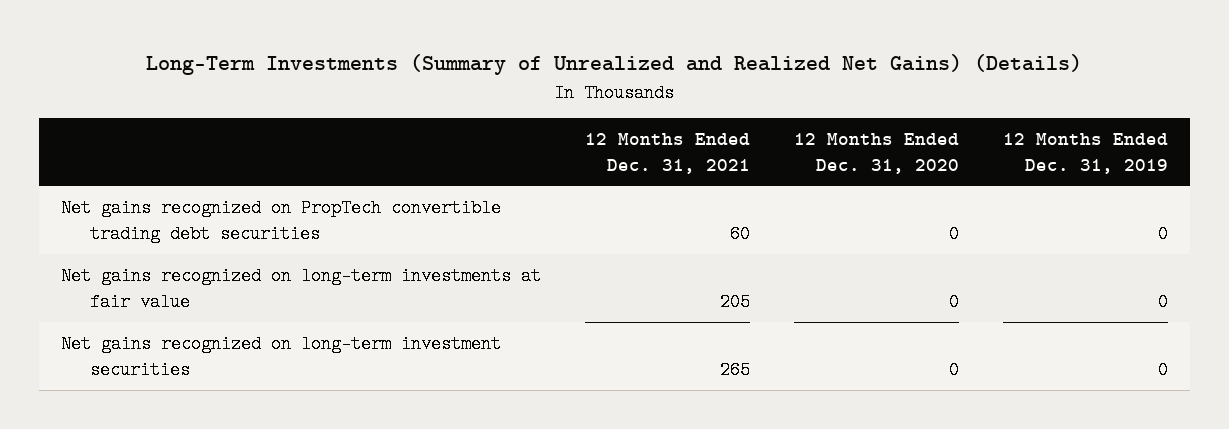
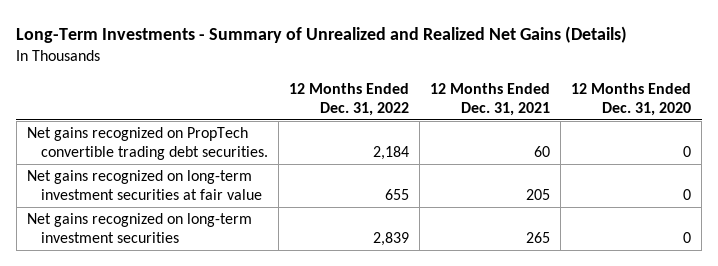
[146,54,1083,76] Long-Term Investments (Summary of Unrealized and Realized Net Gains) (Details) -> [16,26,628,44] Long-Term Investments - Summary of Unrealized and Realized Net Gains (Details)
[1002,132,1168,174] 12 Months Ended Dec. 31, 2019 -> none
none -> [289,82,410,116] 12 Months Ended Dec. 31, 2022
[61,199,502,243] Net gains recognized on PropTech convertible trading debt securities -> [26,126,268,161] Net gains recognized on PropTech convertible trading debt securities.
[61,267,542,311] Net gains recognized on long-term investments at fair value -> [26,169,262,201] Net gains recognized on long-term investment securities at fair value

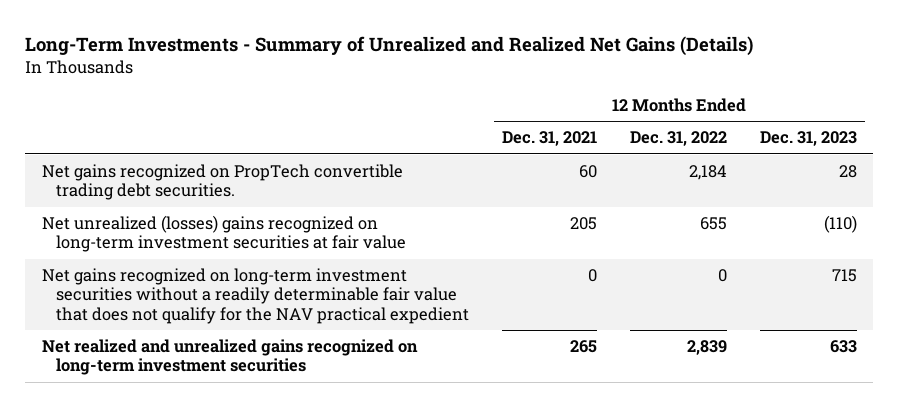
[571,82,692,116] 12 Months Ended Dec. 31, 2020 -> none
none -> [759,131,857,147] Dec. 31, 2023
[26,169,262,201] Net gains recognized on long-term investment securities at fair value -> [41,215,407,253] Net unrealized (losses) gains recognized on long-term investment securities at fair value
none -> [41,268,470,324] Net gains recognized on long-term investment securities without a readily determinable fair value that does not qualify for the NAV practical expedient
[26,212,252,244] Net gains recognized on long-term investment securities -> [41,339,418,376] Net realized and unrealized gains recognized on long-term investment securities

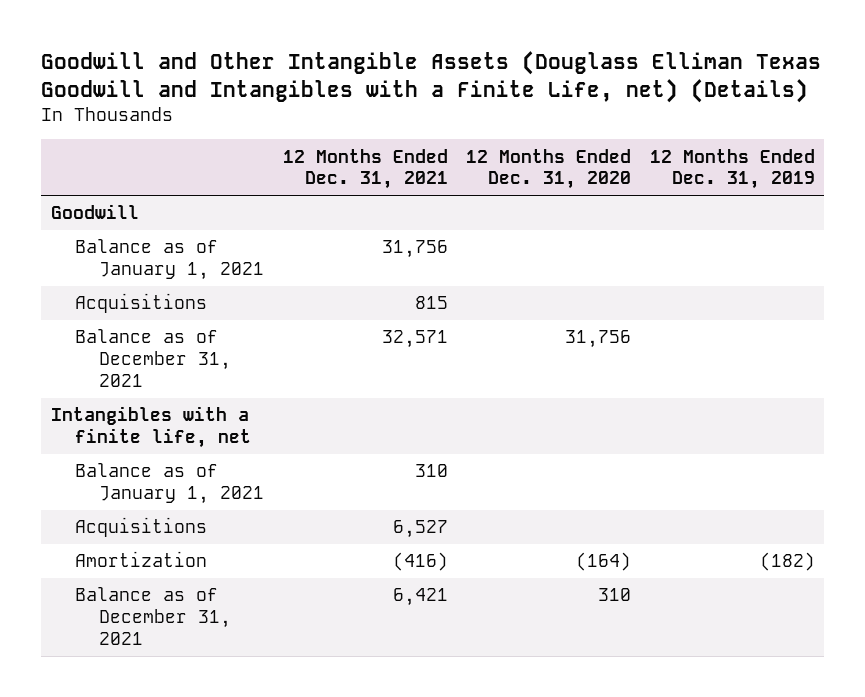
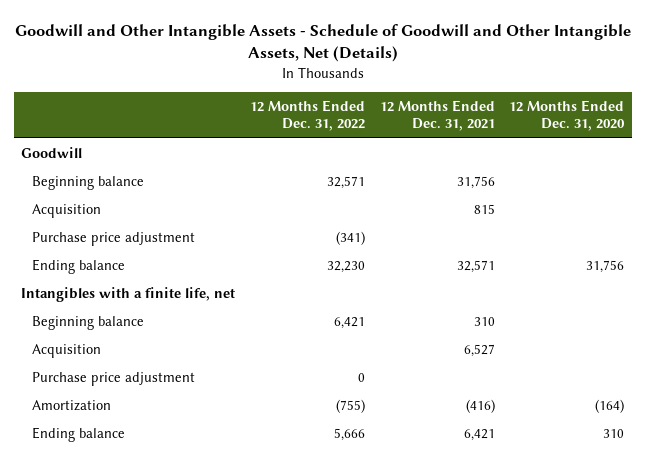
[41,51,822,104] Goodwill and Other Intangible Assets (Douglass Elliman Texas Goodwill and Intangibles with a Finite Life, net) (Details) -> [14,24,631,63] Goodwill and Other Intangible Assets - Schedule of Goodwill and Other Intangible Assets, Net (Details)
[649,148,815,190] 12 Months Ended Dec. 31, 2019 -> none
none -> [249,99,365,132] 12 Months Ended Dec. 31, 2022
[74,239,265,281] Balance as of January 1, 2021 -> [31,175,144,190] Beginning balance
[74,293,207,314] Acquisitions -> [31,203,101,218] Acquisition
none -> [31,231,195,246] Purchase price adjustment
[74,329,232,388] Balance as of December 31, 2021 -> [31,258,125,274] Ending balance
[74,463,265,505] Balance as of January 1, 2021 -> [31,315,144,330] Beginning balance
[74,517,207,538] Acquisitions -> [31,343,101,358] Acquisition
none -> [31,371,195,386] Purchase price adjustment
[74,587,232,646] Balance as of December 31, 2021 -> [31,426,125,442] Ending balance

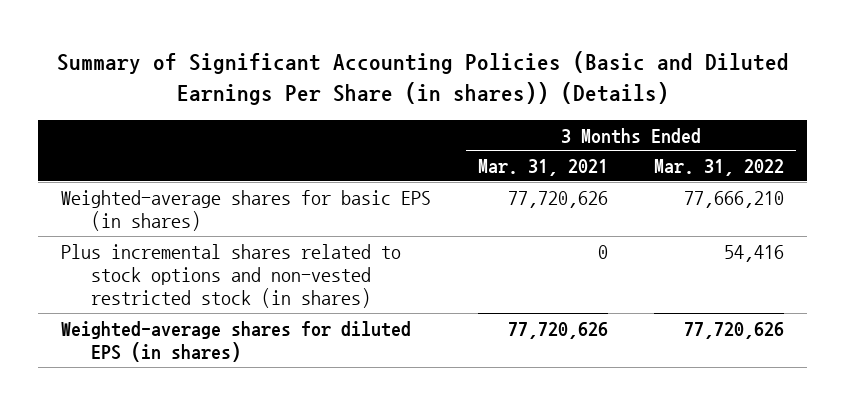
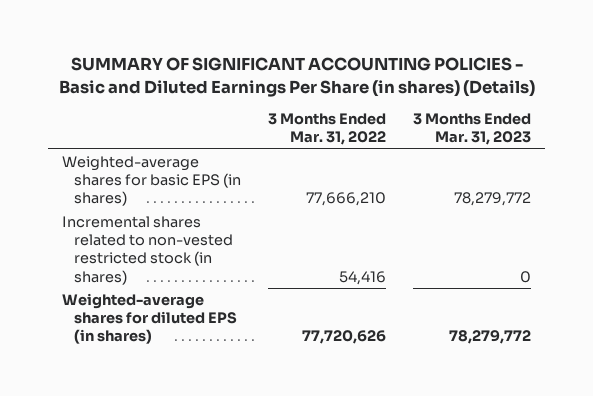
[56,51,789,106] Summary of Significant Accounting Policies (Basic and Diluted Earnings Per Share (in shares)) (Details) -> [58,57,535,97] SUMMARY OF SIGNIFICANT ACCOUNTING POLICIES - Basic and Diluted Earnings Per Share (in shares) (Details)
[477,158,608,176] Mar. 31, 2021 -> none
none -> [413,112,532,146] 3 Months Ended Mar. 31, 2023
[61,243,402,309] Plus incremental shares related to stock options and non-vested restricted stock (in shares) -> [61,215,233,285] Incremental shares related to non-vested restricted stock (in shares)

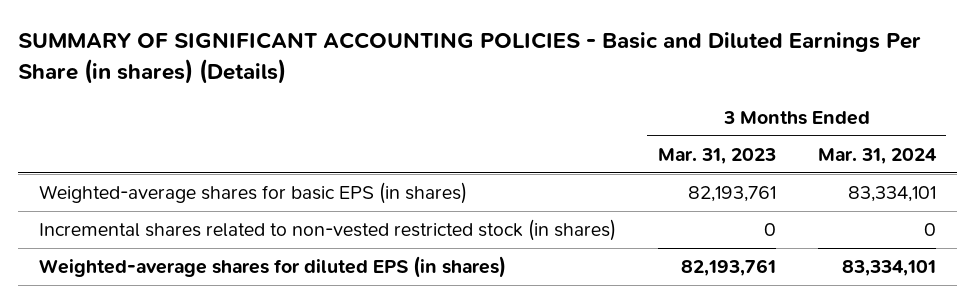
[268,112,387,146] 3 Months Ended Mar. 31, 2022 -> none
none -> [817,147,937,164] Mar. 31, 2024
[454,192,532,207] 78,279,772 -> [687,186,776,203] 82,193,761
[449,330,532,345] 78,279,772 -> [680,259,776,277] 82,193,761

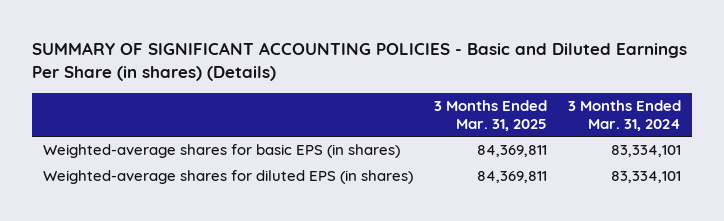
[657,147,776,164] Mar. 31, 2023 -> none
none -> [433,100,547,131] 3 Months Ended Mar. 31, 2025
[38,219,616,242] Incremental shares related to non-vested restricted stock (in shares) -> none

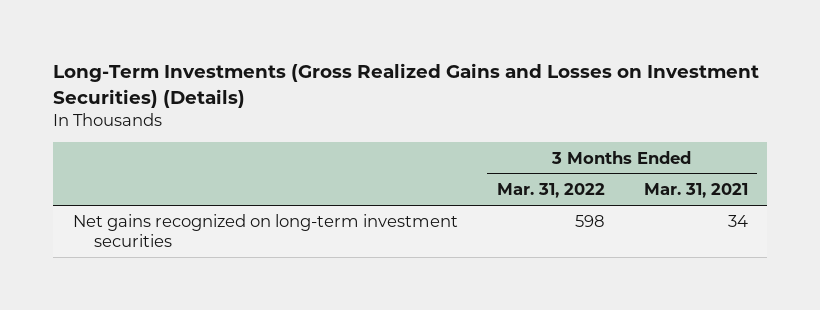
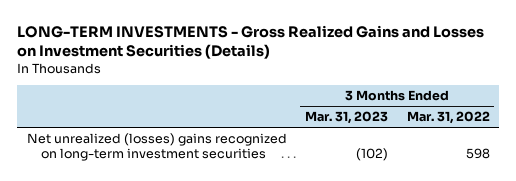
[53,63,760,108] Long-Term Investments (Gross Realized Gains and Losses on Investment Securities) (Details) -> [17,24,485,59] LONG-TERM INVESTMENTS - Gross Realized Gains and Losses on Investment Securities (Details)
[643,183,748,199] Mar. 31, 2021 -> none
none -> [305,111,389,125] Mar. 31, 2023
[72,214,458,248] Net gains recognized on long-term investment securities -> [26,133,287,162] Net unrealized (losses) gains recognized on long-term investment securities

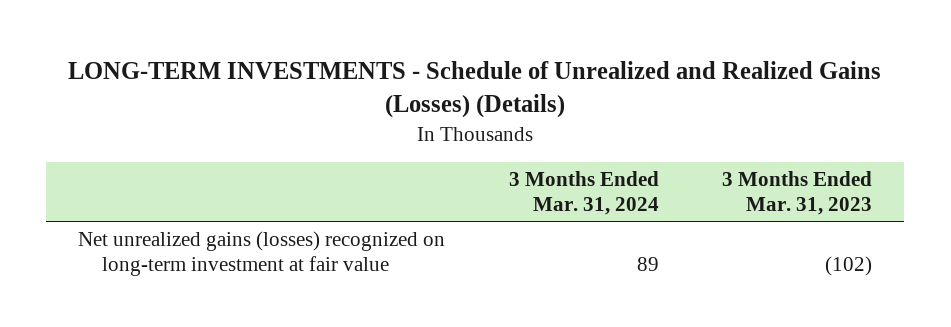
[17,24,485,59] LONG-TERM INVESTMENTS - Gross Realized Gains and Losses on Investment Securities (Details) -> [68,61,882,119] LONG-TERM INVESTMENTS - Schedule of Unrealized and Realized Gains (Losses) (Details)
[406,111,490,125] Mar. 31, 2022 -> none
none -> [508,170,659,216] 3 Months Ended Mar. 31, 2024
[26,133,287,162] Net unrealized (losses) gains recognized on long-term investment securities -> [78,230,446,277] Net unrealized gains (losses) recognized on long-term investment at fair value

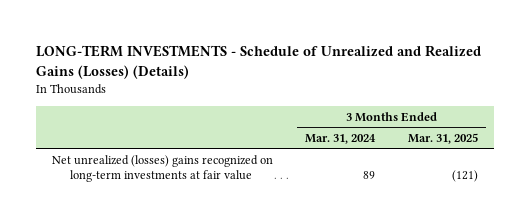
[722,170,873,216] 3 Months Ended Mar. 31, 2023 -> none
none -> [407,132,478,144] Mar. 31, 2025
[78,230,446,277] Net unrealized gains (losses) recognized on long-term investment at fair value -> [52,154,274,182] Net unrealized (losses) gains recognized on long-term investments at fair value

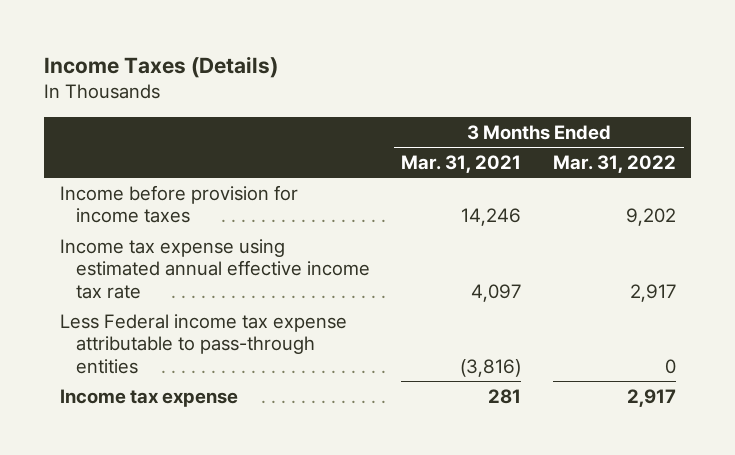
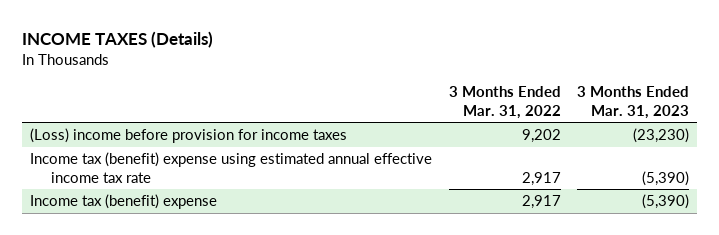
[43,55,278,78] Income Taxes (Details) -> [21,31,213,49] INCOME TAXES (Details)
[401,154,522,173] Mar. 31, 2021 -> none
none -> [577,86,690,119] 3 Months Ended Mar. 31, 2023
[59,313,347,374] Less Federal income tax expense attributable to pass-through entities -> none
[59,184,298,224] Income before provision for income taxes -> [30,128,348,144] (Loss) income before provision for income taxes
[59,238,371,299] Income tax expense using estimated annual effective income tax rate -> [30,152,433,183] Income tax (benefit) expense using estimated annual effective income tax rate
[59,388,238,407] Income tax expense -> [30,194,218,210] Income tax (benefit) expense

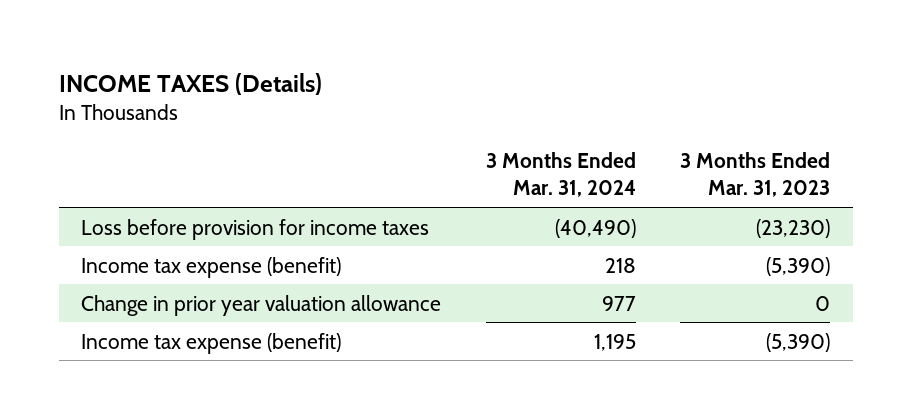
[448,86,561,119] 3 Months Ended Mar. 31, 2022 -> none
none -> [485,151,636,198] 3 Months Ended Mar. 31, 2024
[30,128,348,144] (Loss) income before provision for income taxes -> [81,218,430,240] Loss before provision for income taxes
[30,152,433,183] Income tax (benefit) expense using estimated annual effective income tax rate -> [81,256,342,278] Income tax expense (benefit)
none -> [81,294,442,316] Change in prior year valuation allowance
[30,194,218,210] Income tax (benefit) expense -> [81,332,342,354] Income tax expense (benefit)

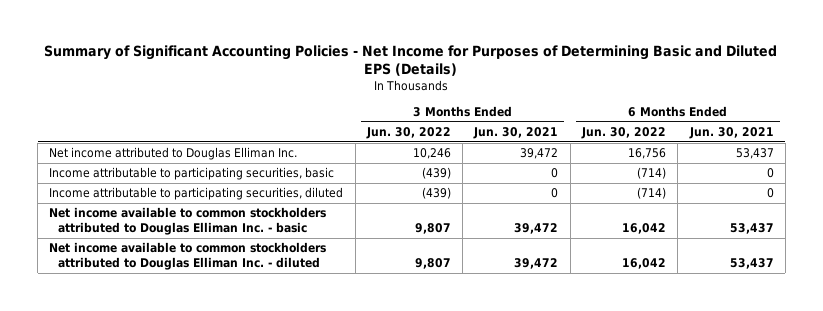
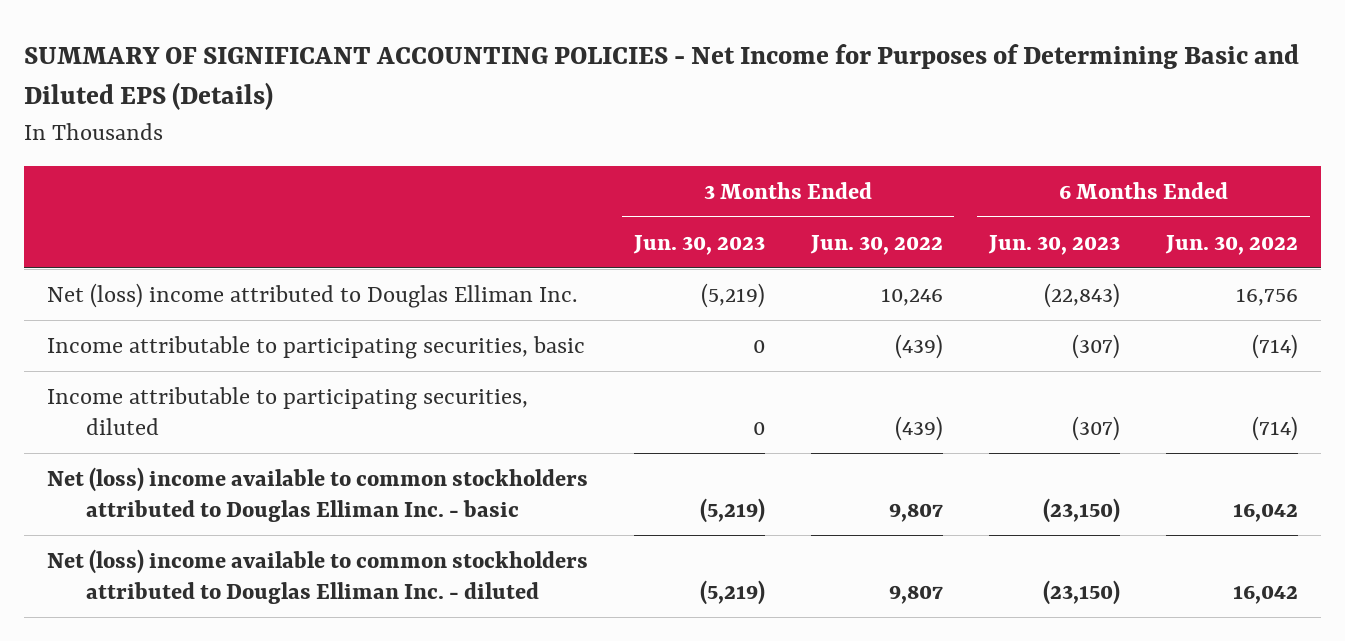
[44,44,778,76] Summary of Significant Accounting Policies - Net Income for Purposes of Determining Basic and Diluted EPS (Details) -> [23,44,1299,111] SUMMARY OF SIGNIFICANT ACCOUNTING POLICIES - Net Income for Purposes of Determining Basic and Diluted EPS (Details)
[473,127,559,140] Jun. 30, 2021 -> none
[688,127,774,140] Jun. 30, 2021 -> none
none -> [632,234,765,255] Jun. 30, 2023
none -> [987,234,1120,255] Jun. 30, 2023
[49,147,298,161] Net income attributed to Douglas Elliman Inc. -> [46,282,577,308] Net (loss) income attributed to Douglas Elliman Inc.
[49,207,327,235] Net income available to common stockholders attributed to Douglas Elliman Inc. - basic -> [46,466,588,522] Net (loss) income available to common stockholders attributed to Douglas Elliman Inc. - basic
[49,242,327,270] Net income available to common stockholders attributed to Douglas Elliman Inc. - diluted -> [46,548,588,604] Net (loss) income available to common stockholders attributed to Douglas Elliman Inc. - diluted

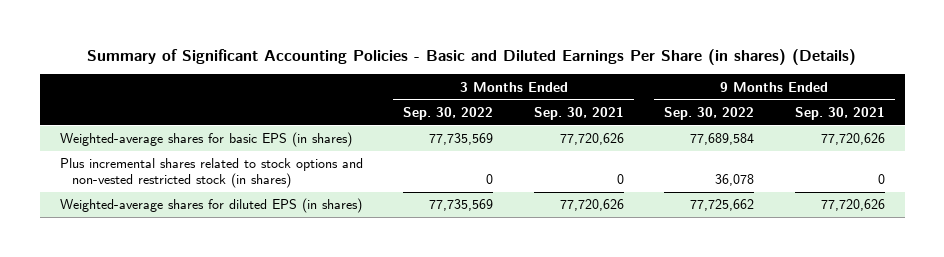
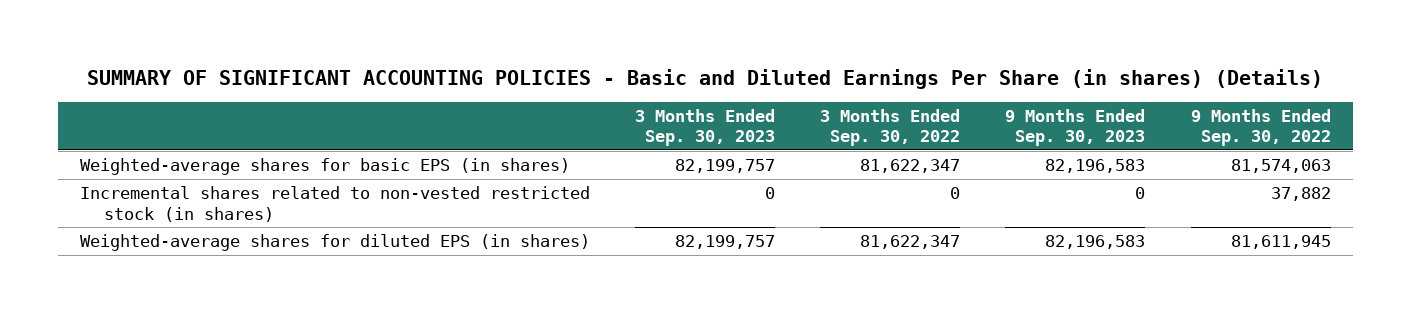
[87,48,857,65] Summary of Significant Accounting Policies - Basic and Diluted Earnings Per Share (in shares) (Details) -> [87,68,1324,89] SUMMARY OF SIGNIFICANT ACCOUNTING POLICIES - Basic and Diluted Earnings Per Share (in shares) (Details)
[533,106,624,120] Sep. 30, 2021 -> none
[794,106,885,120] Sep. 30, 2021 -> none
none -> [635,108,776,147] 3 Months Ended Sep. 30, 2023
none -> [1005,108,1146,147] 9 Months Ended Sep. 30, 2023
[429,133,494,146] 77,735,569 -> [860,159,961,174] 81,622,347
[690,133,755,146] 77,689,584 -> [1230,159,1331,174] 81,574,063
[59,158,363,189] Plus incremental shares related to stock options and non-vested restricted stock (in shares) -> [80,186,591,222] Incremental shares related to non-vested restricted stock (in shares)
[715,174,755,187] 36,078 -> [1270,187,1331,202] 37,882
[429,199,494,212] 77,735,569 -> [860,235,961,250] 81,622,347
[690,199,755,212] 77,725,662 -> [1230,235,1331,250] 81,611,945

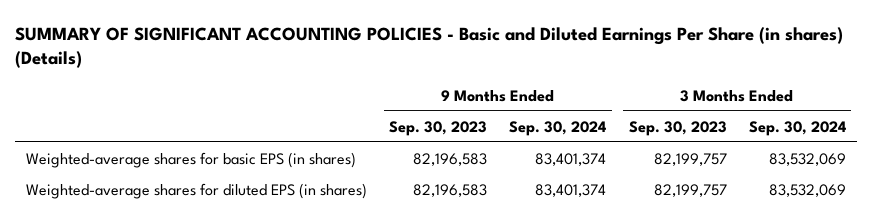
[820,108,961,147] 3 Months Ended Sep. 30, 2022 -> none
[1190,108,1331,147] 9 Months Ended Sep. 30, 2022 -> none
none -> [509,120,607,136] Sep. 30, 2024
none -> [748,120,846,136] Sep. 30, 2024
[80,186,591,222] Incremental shares related to non-vested restricted stock (in shares) -> none

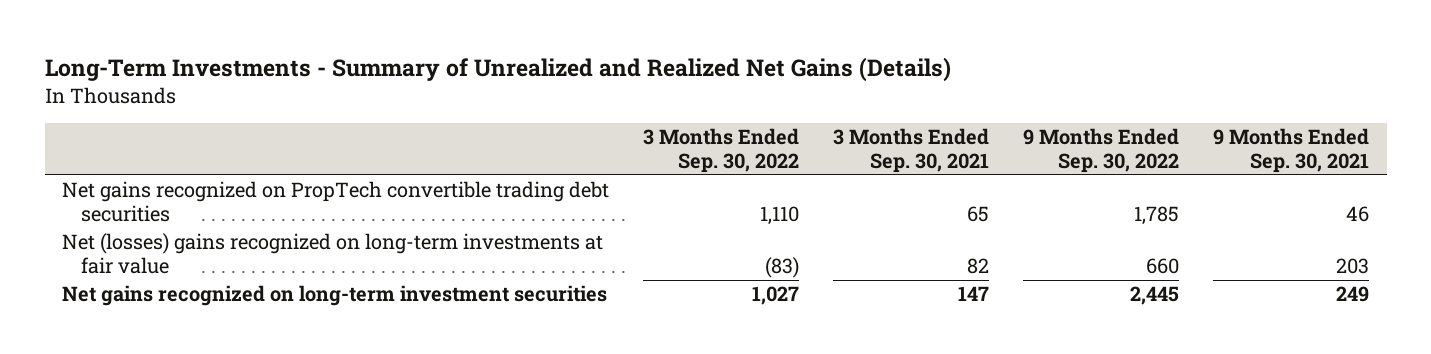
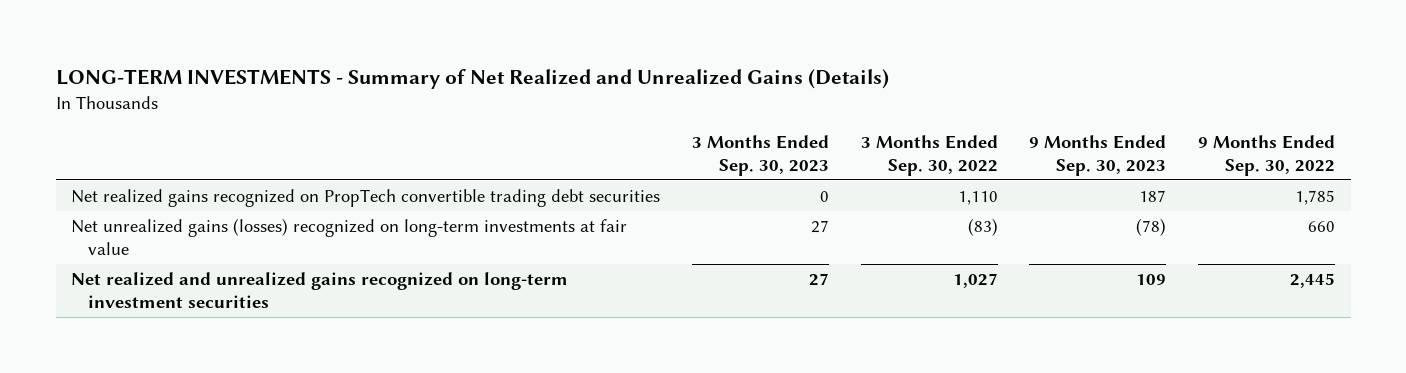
[44,56,951,82] Long-Term Investments - Summary of Unrealized and Realized Net Gains (Details) -> [55,69,889,90] LONG-TERM INVESTMENTS - Summary of Net Realized and Unrealized Gains (Details)
[833,128,990,173] 3 Months Ended Sep. 30, 2021 -> none
[1213,128,1370,173] 9 Months Ended Sep. 30, 2021 -> none
none -> [692,134,830,176] 3 Months Ended Sep. 30, 2023
none -> [1029,134,1167,176] 9 Months Ended Sep. 30, 2023
[61,181,609,222] Net gains recognized on PropTech convertible trading debt securities -> [71,188,661,207] Net realized gains recognized on PropTech convertible trading debt securities
[61,233,603,274] Net (losses) gains recognized on long-term investments at fair value -> [71,217,628,255] Net unrealized gains (losses) recognized on long-term investments at fair value
[61,285,607,307] Net gains recognized on long-term investment securities -> [71,271,569,308] Net realized and unrealized gains recognized on long-term investment securities

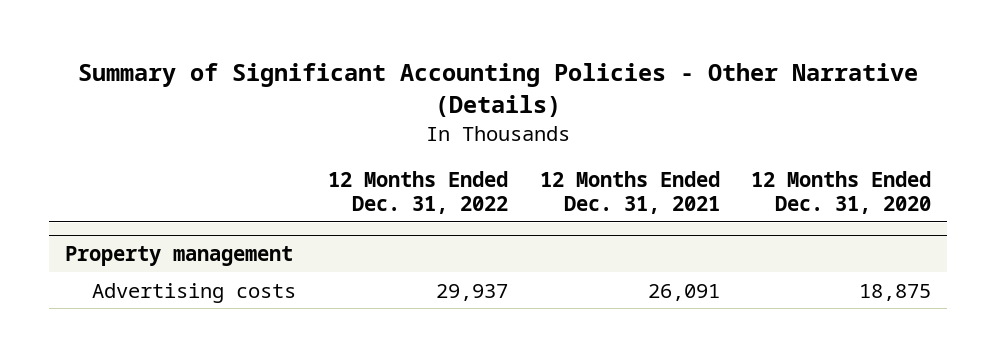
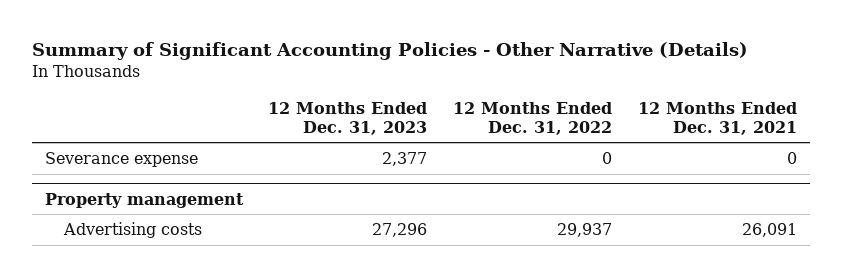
[751,170,932,215] 12 Months Ended Dec. 31, 2020 -> none
none -> [268,101,428,135] 12 Months Ended Dec. 31, 2023
none -> [44,152,198,168] Severance expense

